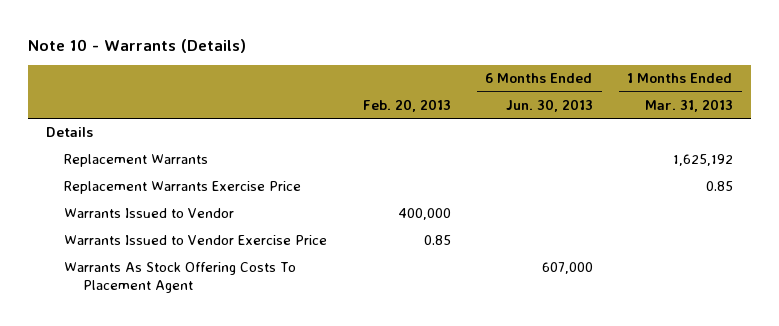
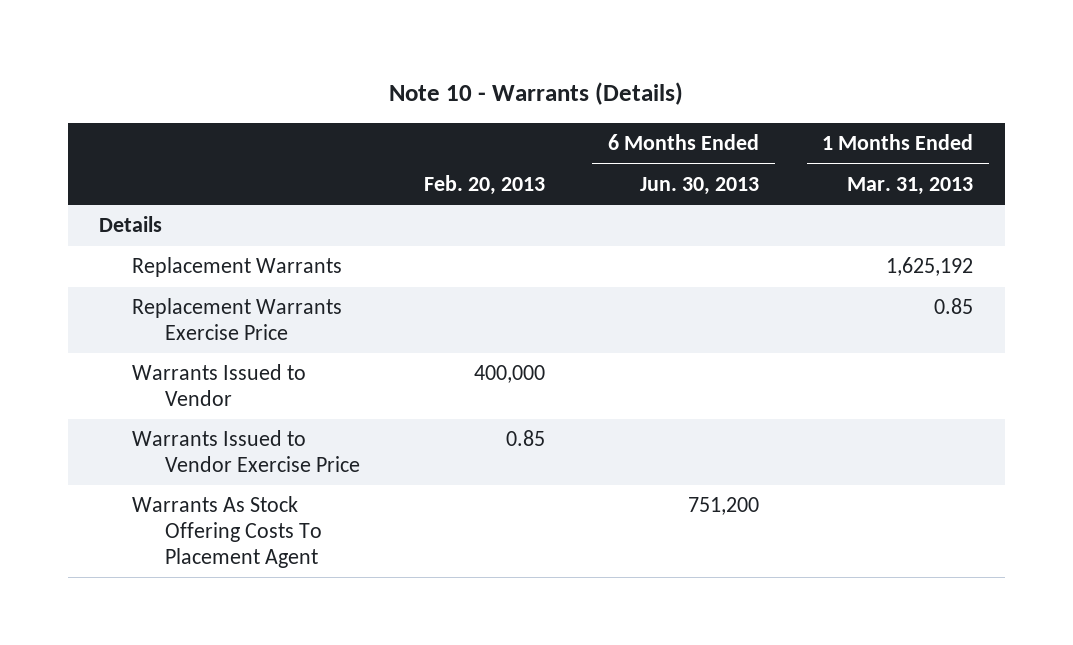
[541,262,593,275] 607,000 -> [688,497,760,516] 751,200

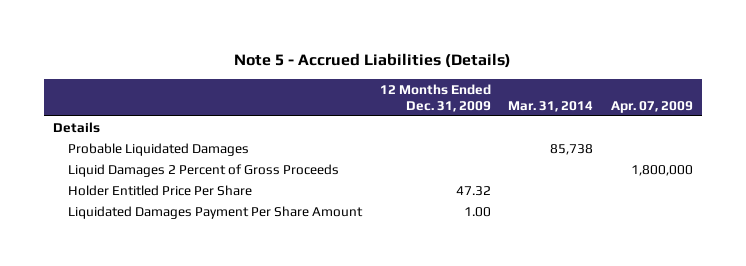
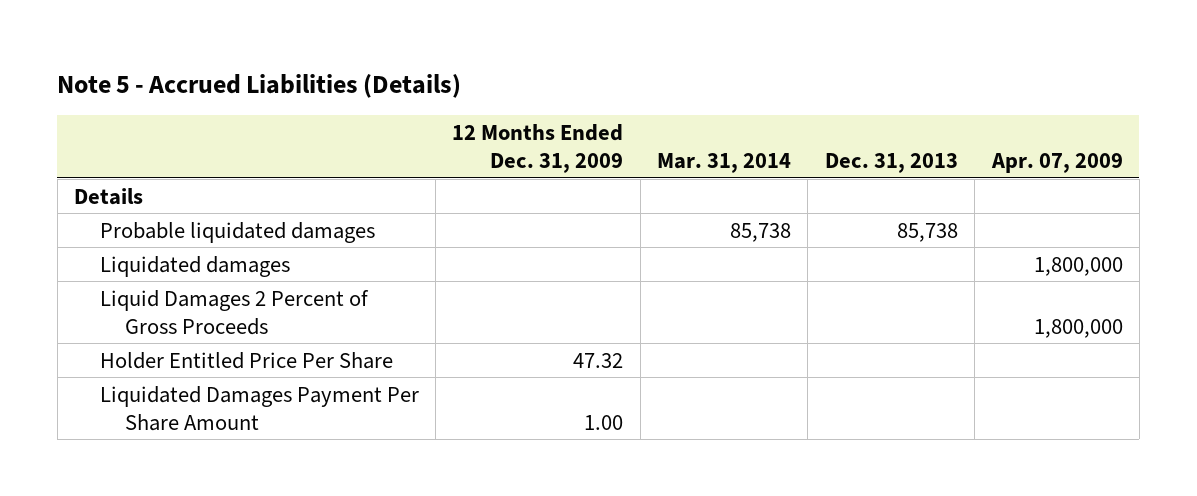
none -> [824,153,958,174] Dec. 31, 2013
[67,142,249,156] Probable Liquidated Damages -> [99,221,375,243] Probable liquidated damages
none -> [99,255,290,277] Liquidated damages

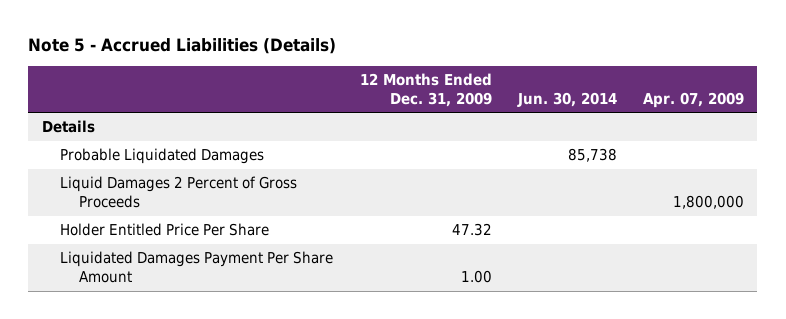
[657,153,792,174] Mar. 31, 2014 -> none
[824,153,958,174] Dec. 31, 2013 -> none
none -> [516,91,617,107] Jun. 30, 2014
[99,255,290,277] Liquidated damages -> none
[99,221,375,243] Probable liquidated damages -> [60,148,265,165] Probable Liquidated Damages

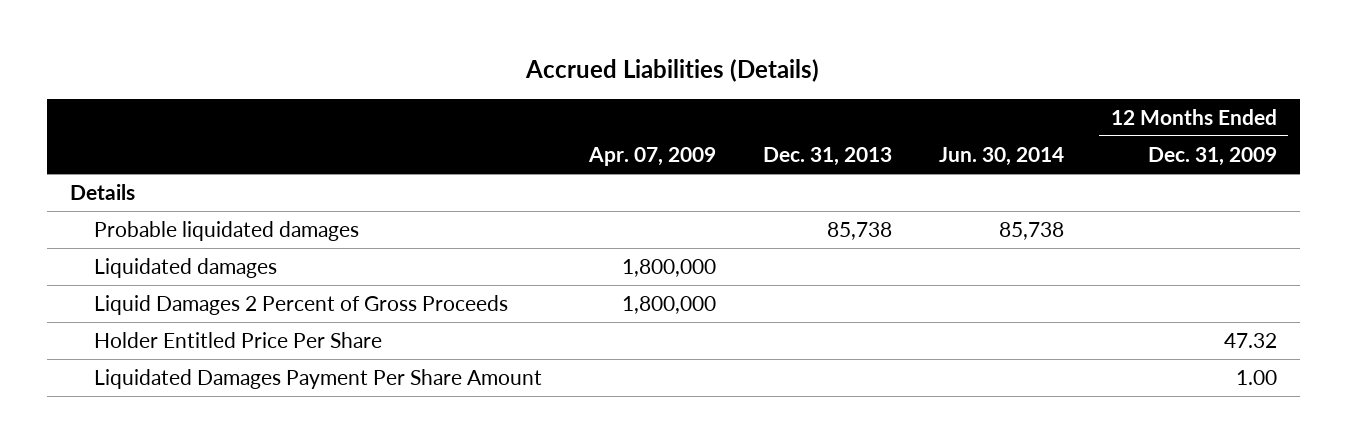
[28,38,337,55] Note 5 - Accrued Liabilities (Details) -> [525,59,820,83] Accrued Liabilities (Details)
none -> [762,146,892,166] Dec. 31, 2013
[60,148,265,165] Probable Liquidated Damages -> [94,220,360,241] Probable liquidated damages
none -> [94,257,278,278] Liquidated damages

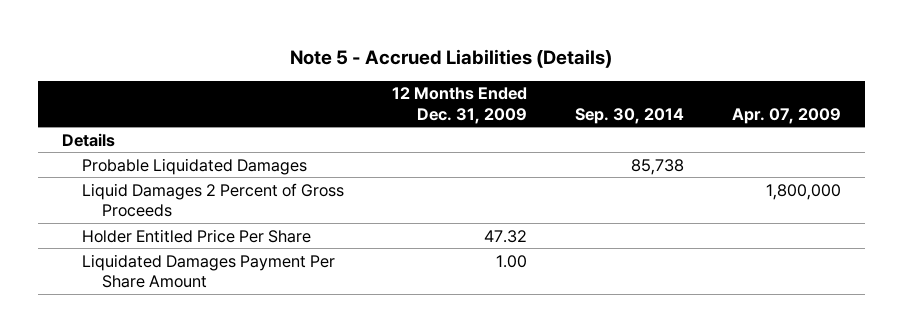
[525,59,820,83] Accrued Liabilities (Details) -> [290,48,613,68] Note 5 - Accrued Liabilities (Details)
[762,146,892,166] Dec. 31, 2013 -> none
[938,146,1064,166] Jun. 30, 2014 -> none
none -> [574,107,684,124] Sep. 30, 2014
[94,257,278,278] Liquidated damages -> none
[94,220,360,241] Probable liquidated damages -> [81,157,307,175] Probable Liquidated Damages

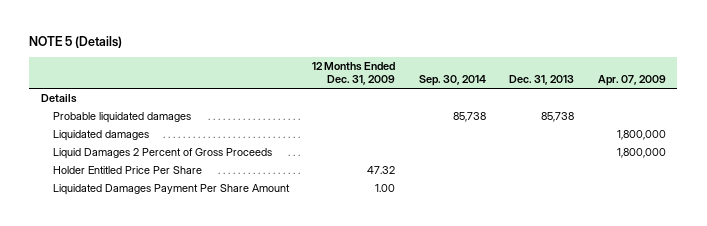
[290,48,613,68] Note 5 - Accrued Liabilities (Details) -> [29,36,123,49] NOTE 5 (Details)
none -> [509,75,575,86] Dec. 31, 2013
[81,157,307,175] Probable Liquidated Damages -> [52,112,191,124] Probable liquidated damages
none -> [52,130,149,142] Liquidated damages

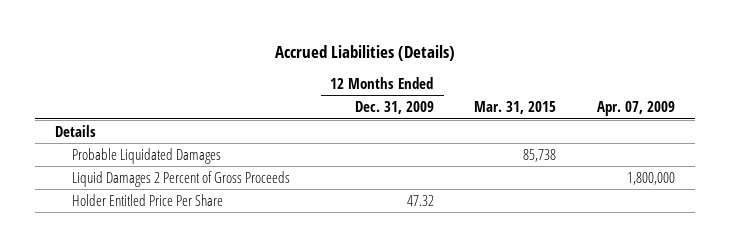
[29,36,123,49] NOTE 5 (Details) -> [274,44,455,61] Accrued Liabilities (Details)
[418,75,486,87] Sep. 30, 2014 -> none
[509,75,575,86] Dec. 31, 2013 -> none
none -> [474,101,557,115] Mar. 31, 2015
[52,130,149,142] Liquidated damages -> none
[52,112,191,124] Probable liquidated damages -> [72,147,222,164] Probable Liquidated Damages
[52,184,290,196] Liquidated Damages Payment Per Share Amount -> none

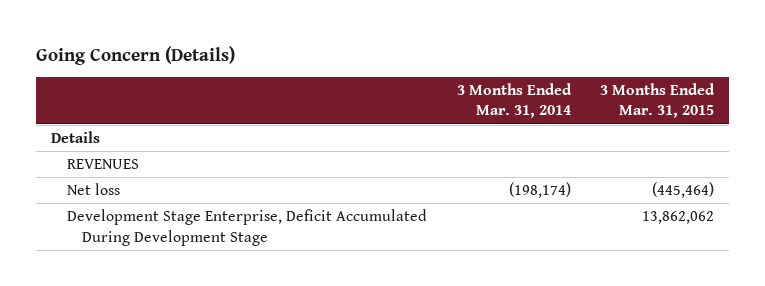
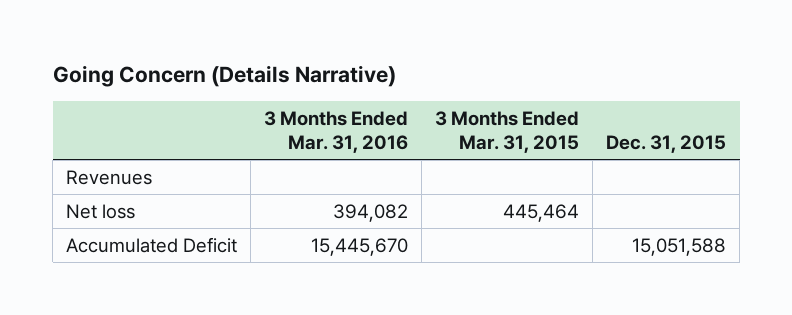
[36,45,236,65] Going Concern (Details) -> [52,65,396,88] Going Concern (Details Narrative)
[456,82,572,119] 3 Months Ended Mar. 31, 2014 -> none
none -> [264,110,409,154] 3 Months Ended Mar. 31, 2016
none -> [606,135,727,154] Dec. 31, 2015
[51,131,101,144] Details -> none
[66,209,427,246] Development Stage Enterprise, Deficit Accumulated During Development Stage -> none
[66,159,139,170] REVENUES -> [66,169,153,185] Revenues
[652,182,715,199] (445,464) -> [503,203,580,222] 445,464
none -> [66,236,238,253] Accumulated Deficit

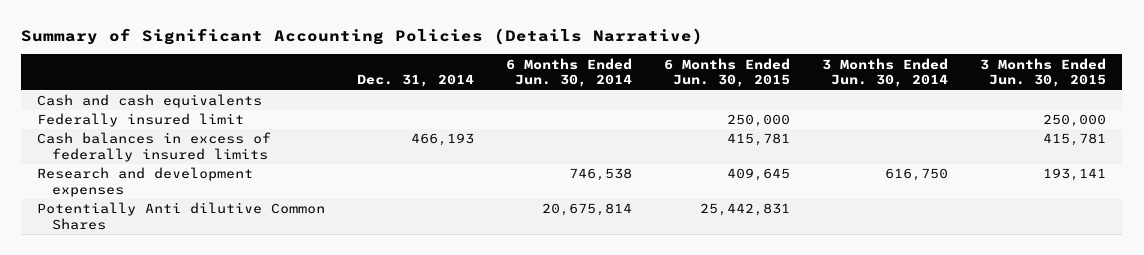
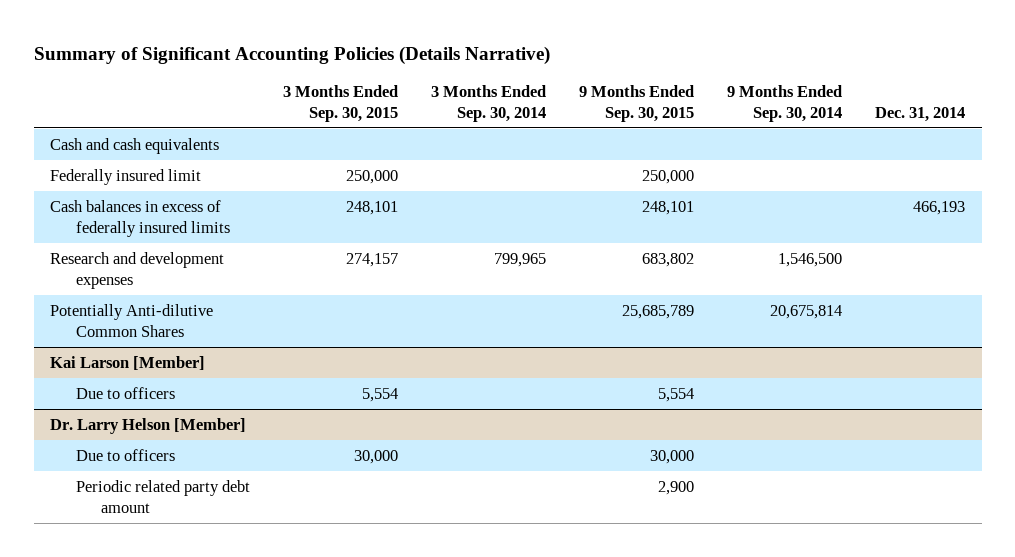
[506,57,633,88] 6 Months Ended Jun. 30, 2014 -> none
[664,57,791,88] 6 Months Ended Jun. 30, 2015 -> none
[822,57,949,88] 3 Months Ended Jun. 30, 2014 -> none
[980,57,1107,88] 3 Months Ended Jun. 30, 2015 -> none
none -> [282,84,398,123] 3 Months Ended Sep. 30, 2015
none -> [430,84,546,123] 3 Months Ended Sep. 30, 2014
none -> [578,84,694,123] 9 Months Ended Sep. 30, 2015
none -> [726,84,842,123] 9 Months Ended Sep. 30, 2014
[37,202,326,230] Potentially Anti dilutive Common Shares -> [50,303,214,337] Potentially Anti-dilutive Common Shares
none -> [50,355,206,370] Kai Larson [Member]
none -> [75,386,175,399] Due to officers
none -> [50,417,247,434] Dr. Larry Helson [Member]
none -> [75,448,175,461] Due to officers
none -> [75,479,250,513] Periodic related party debt amount

